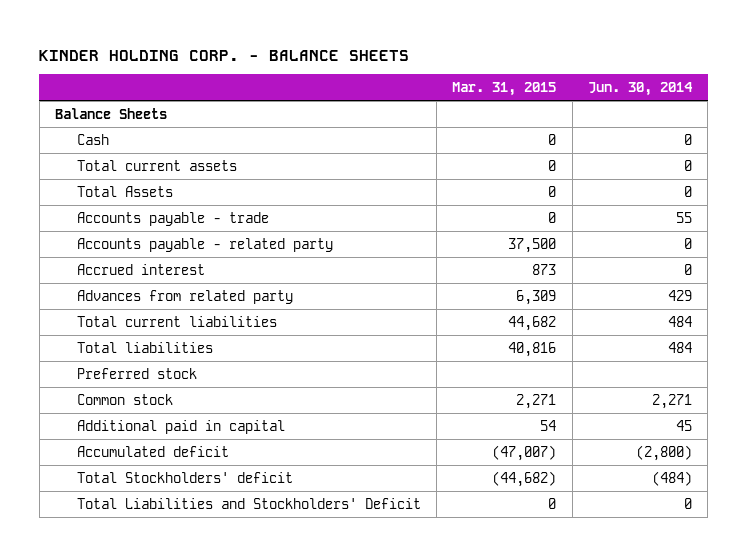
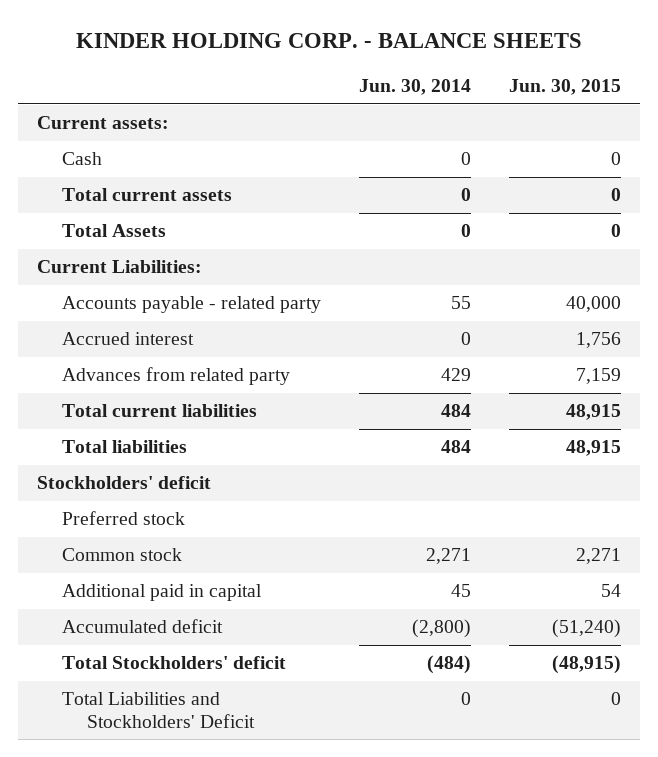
[452,82,557,97] Mar. 31, 2015 -> none
none -> [509,79,622,96] Jun. 30, 2015
[54,107,167,119] Balance Sheets -> none
none -> [36,116,169,130] Current assets:
[76,211,269,226] Accounts payable - trade -> none
none -> [36,260,202,274] Current Liabilities:
[683,237,692,249] 0 -> [451,296,472,310] 55
none -> [36,476,211,490] Stockholders' deficit

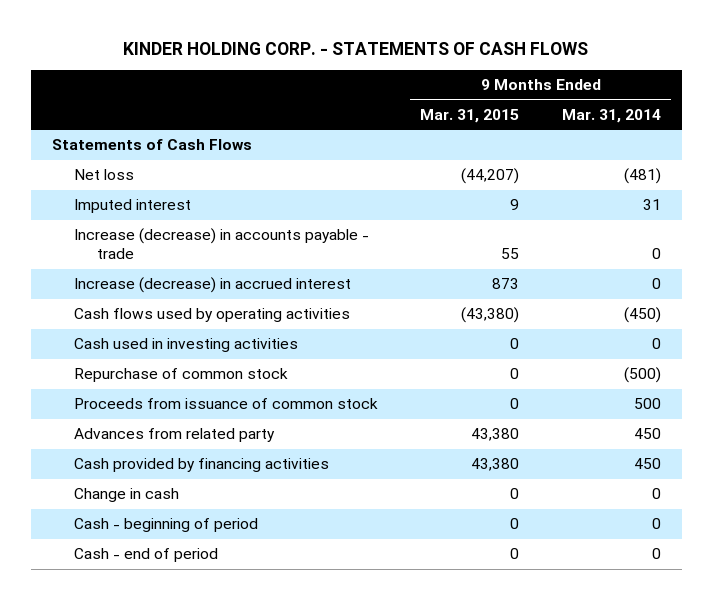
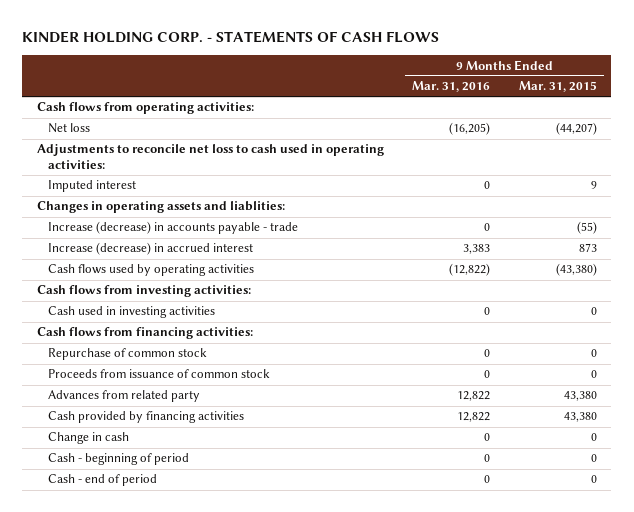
[561,108,661,123] Mar. 31, 2014 -> none
none -> [412,81,491,93] Mar. 31, 2016
[52,139,253,151] Statements of Cash Flows -> none
none -> [36,102,254,115] Cash flows from operating activities:
none -> [36,144,384,170] Adjustments to reconcile net loss to cash used in operating activities:
none -> [36,201,285,214] Changes in operating assets and liablities:
[501,248,520,260] 55 -> [577,221,598,235] (55)
none -> [36,285,251,298] Cash flows from investing activities:
none -> [36,327,253,340] Cash flows from financing activities:

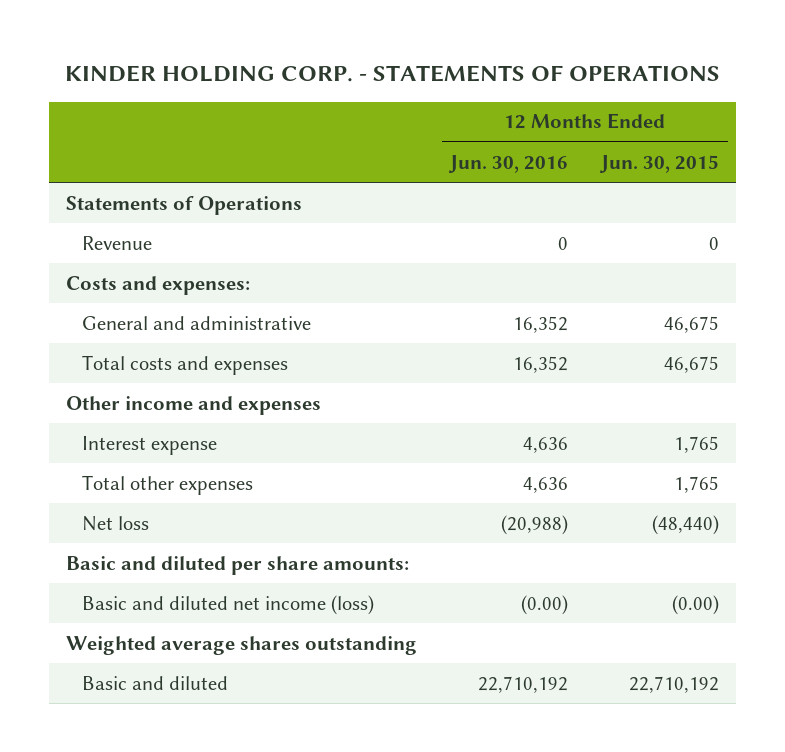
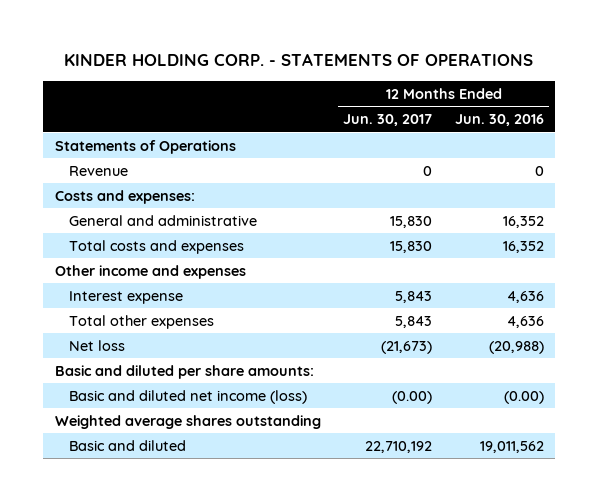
[599,154,720,173] Jun. 30, 2015 -> none
none -> [343,114,433,127] Jun. 30, 2017
[478,675,569,693] 22,710,192 -> [479,440,544,453] 19,011,562

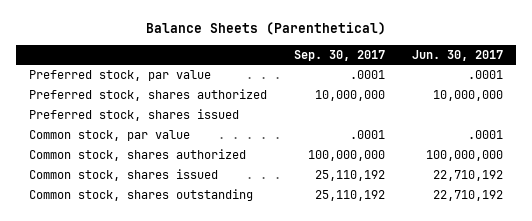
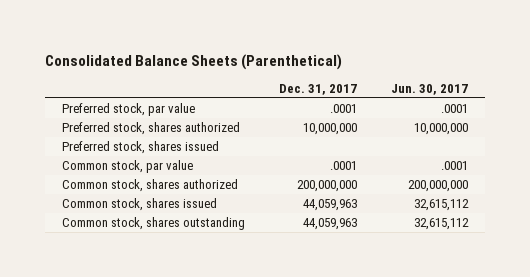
[146,22,387,36] Balance Sheets (Parenthetical) -> [45,53,343,70] Consolidated Balance Sheets (Parenthetical)
[294,49,386,61] Sep. 30, 2017 -> none
none -> [279,83,358,95] Dec. 31, 2017
[425,149,503,161] 100,000,000 -> [407,180,468,193] 200,000,000
[432,169,503,181] 22,710,192 -> [413,199,469,212] 32,615,112
[432,189,503,201] 22,710,192 -> [413,218,469,231] 32,615,112

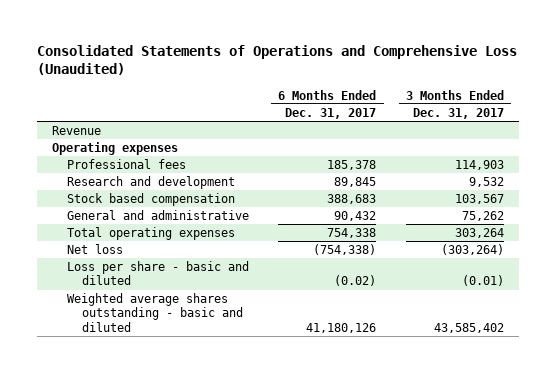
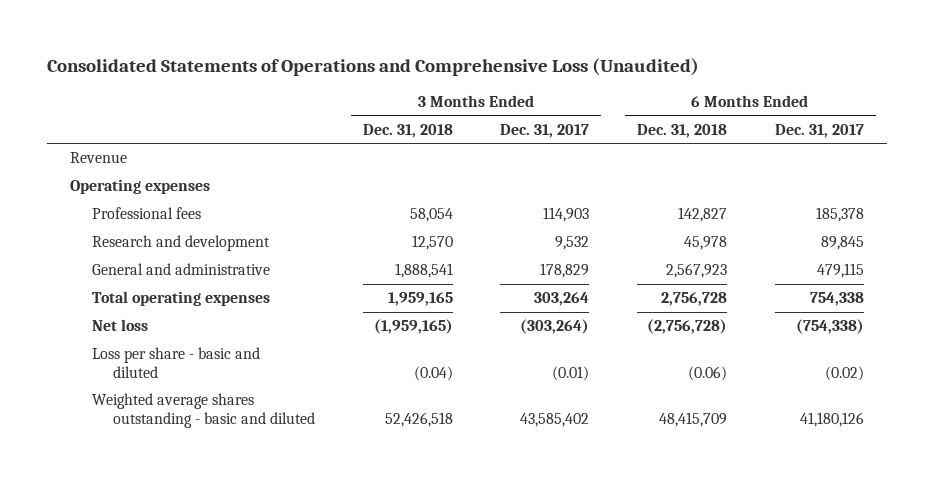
none -> [362,124,453,139] Dec. 31, 2018
none -> [637,124,728,139] Dec. 31, 2018
[66,193,235,207] Stock based compensation -> none
[334,211,377,222] 90,432 -> [816,263,864,279] 479,115
[462,211,505,222] 75,262 -> [540,263,590,279] 178,829

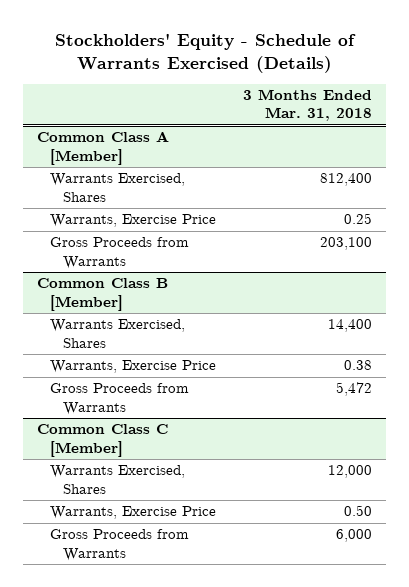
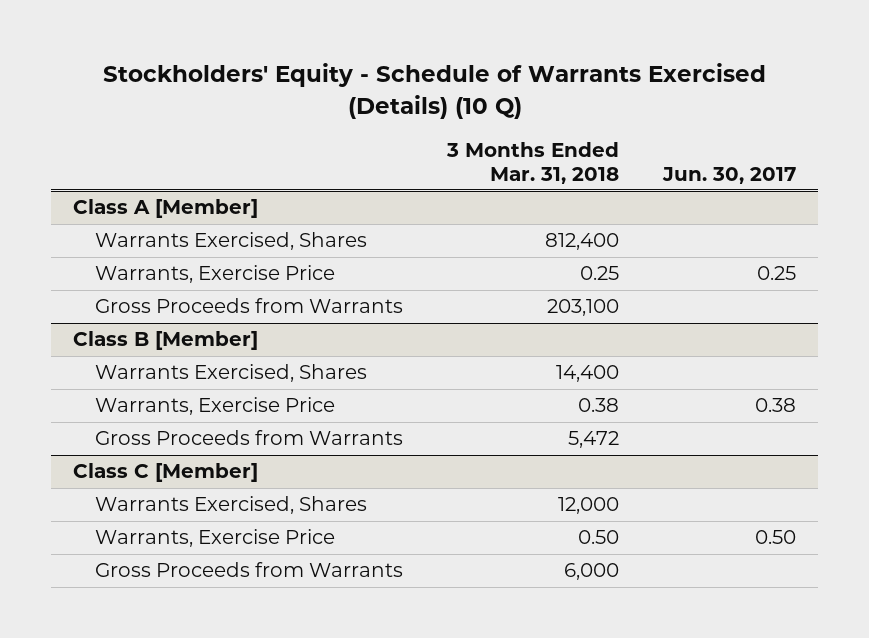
[54,33,356,73] Stockholders' Equity - Schedule of Warrants Exercised (Details) -> [102,63,766,119] Stockholders' Equity - Schedule of Warrants Exercised (Details) (10 Q)
none -> [662,166,797,184] Jun. 30, 2017
[36,131,169,165] Common Class A [Member] -> [73,199,259,219] Class A [Member]
[36,278,168,311] Common Class B [Member] -> [73,331,259,351] Class B [Member]
[36,424,168,457] Common Class C [Member] -> [73,463,259,483] Class C [Member]

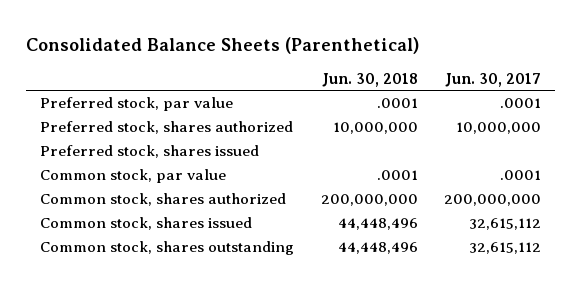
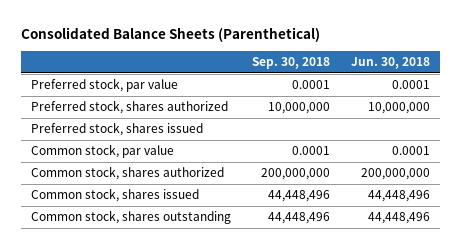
[445,72,542,87] Jun. 30, 2017 -> none
none -> [251,57,330,70] Sep. 30, 2018
[376,98,418,109] .0001 -> [391,80,430,90] 0.0001
[376,170,418,181] .0001 -> [391,146,430,156] 0.0001

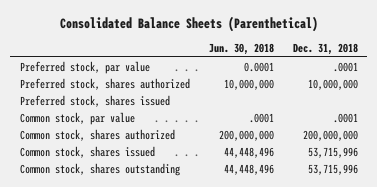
[251,57,330,70] Sep. 30, 2018 -> none
none -> [292,43,358,56] Dec. 31, 2018
[391,146,430,156] 0.0001 -> [248,112,274,123] .0001

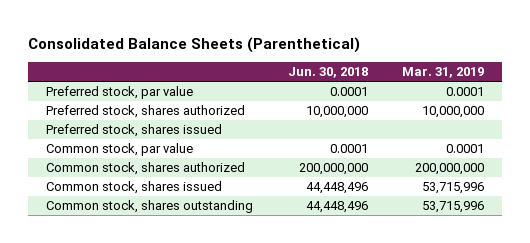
[292,43,358,56] Dec. 31, 2018 -> none
none -> [402,67,485,79] Mar. 31, 2019
[248,112,274,123] .0001 -> [329,144,368,154] 0.0001

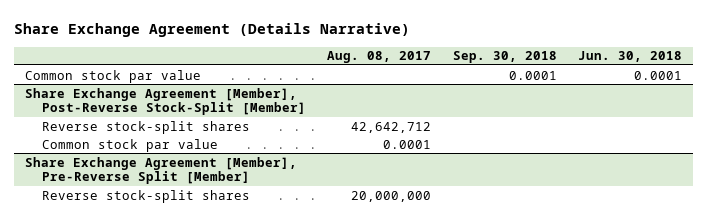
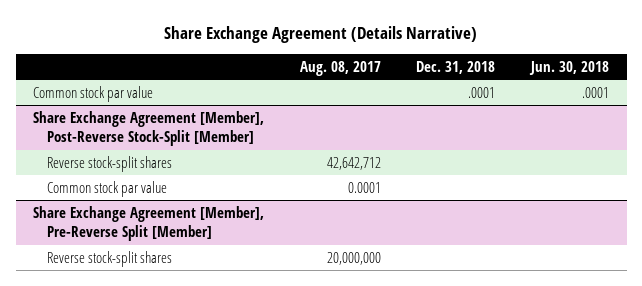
[452,51,557,64] Sep. 30, 2018 -> none
none -> [416,60,496,74] Dec. 31, 2018
[634,70,683,80] 0.0001 -> [582,86,610,98] .0001

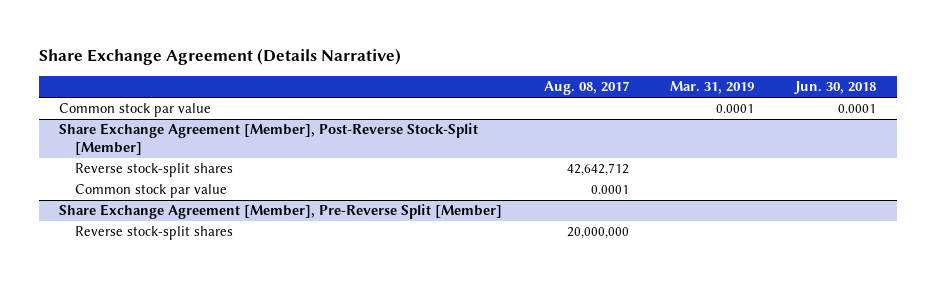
[416,60,496,74] Dec. 31, 2018 -> none
none -> [669,81,754,95] Mar. 31, 2019
[582,86,610,98] .0001 -> [837,104,876,114] 0.0001

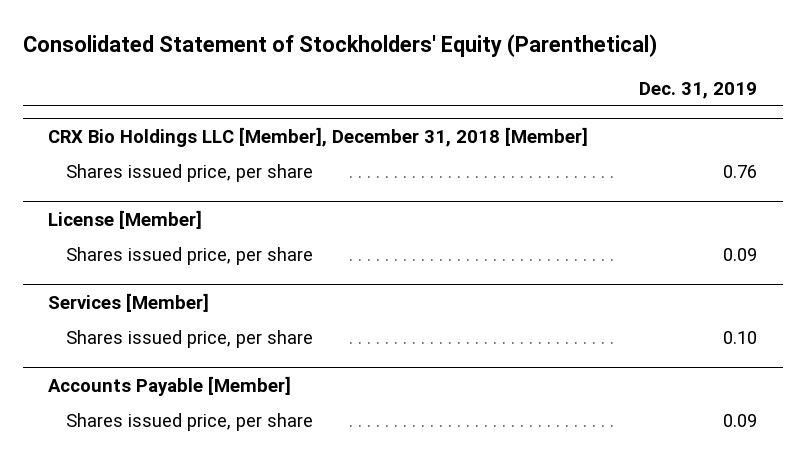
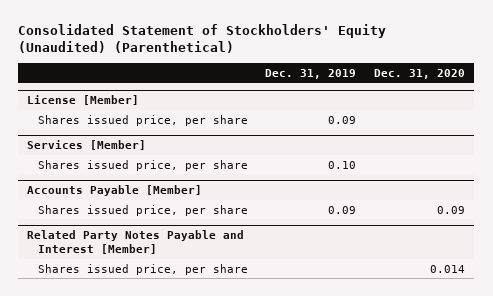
[22,33,657,57] Consolidated Statement of Stockholders' Equity (Parenthetical) -> [18,24,387,54] Consolidated Statement of Stockholders' Equity (Unaudited) (Parenthetical)
none -> [374,68,466,79] Dec. 31, 2020
[48,126,589,147] CRX Bio Holdings LLC [Member], December 31, 2018 [Member] -> none
[66,164,314,183] Shares issued price, per share -> none
none -> [27,230,245,254] Related Party Notes Payable and Interest [Member]
none -> [37,263,248,275] Shares issued price, per share

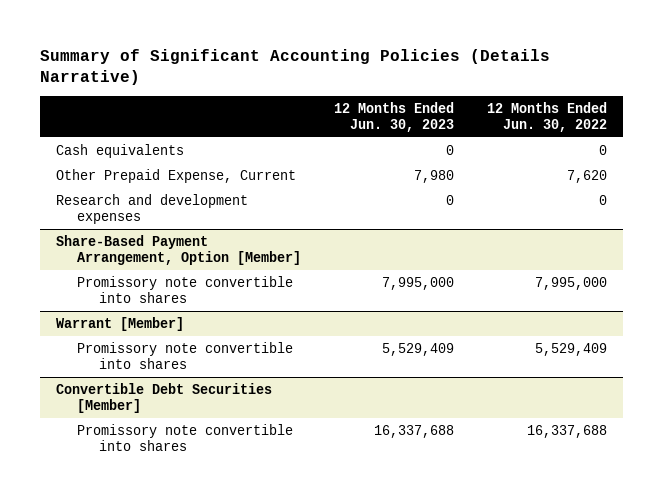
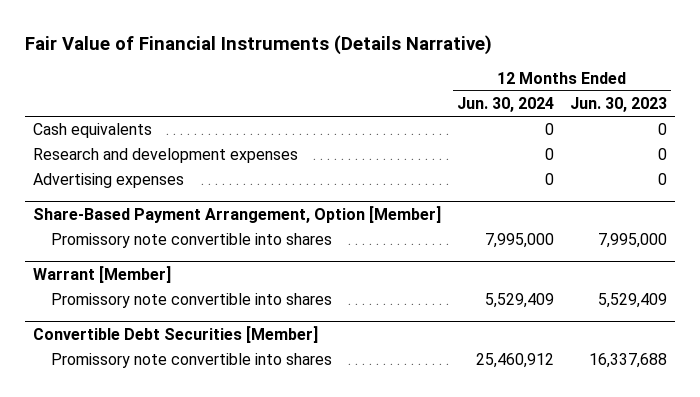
[39,49,550,86] Summary of Significant Accounting Policies (Details Narrative) -> [24,34,492,55] Fair Value of Financial Instruments (Details Narrative)
[486,101,607,132] 12 Months Ended Jun. 30, 2022 -> none
none -> [457,97,555,113] Jun. 30, 2024
[56,168,297,183] Other Prepaid Expense, Current -> none
none -> [32,173,184,189] Advertising expenses

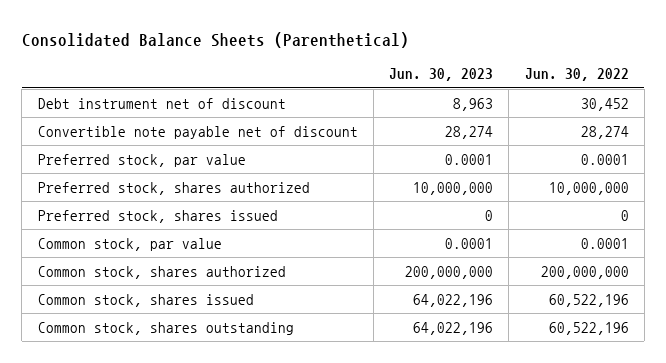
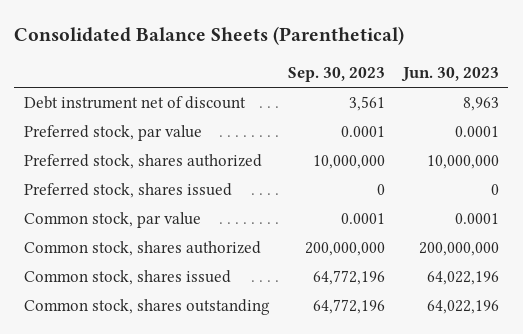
[524,68,629,82] Jun. 30, 2022 -> none
none -> [287,67,385,83] Sep. 30, 2023
[37,125,358,139] Convertible note payable net of discount -> none

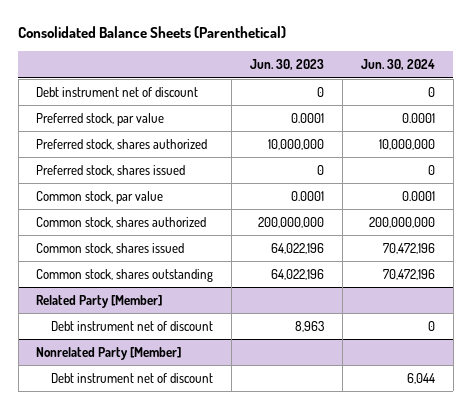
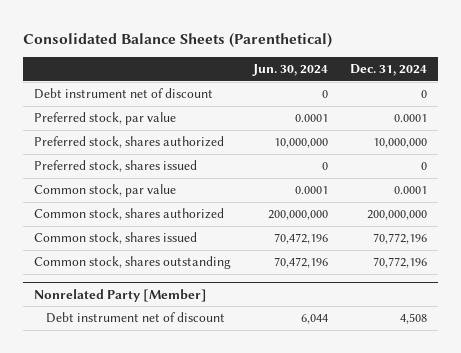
[250,59,325,71] Jun. 30, 2023 -> none
none -> [350,64,428,77] Dec. 31, 2024
[36,294,163,308] Related Party [Member] -> none
[50,320,213,331] Debt instrument net of discount -> none

